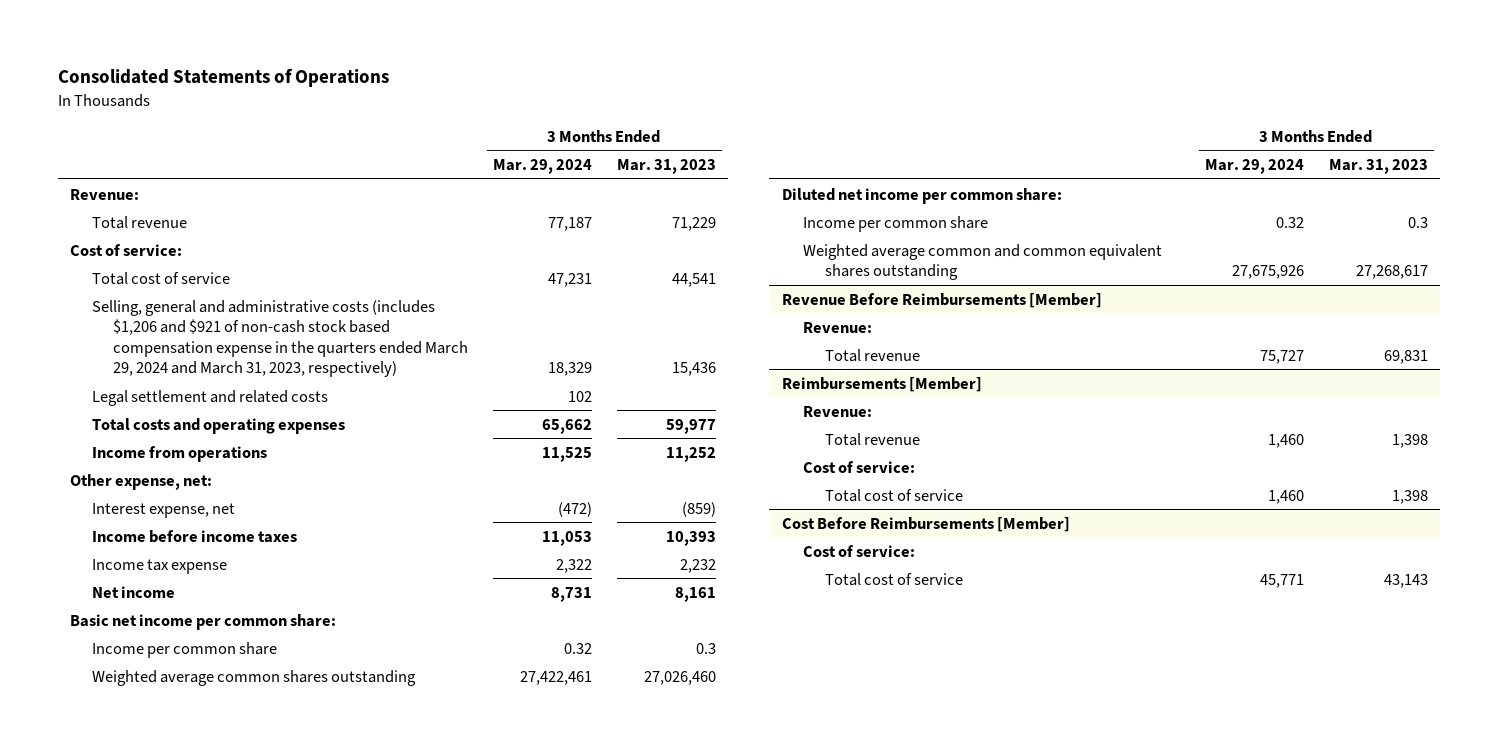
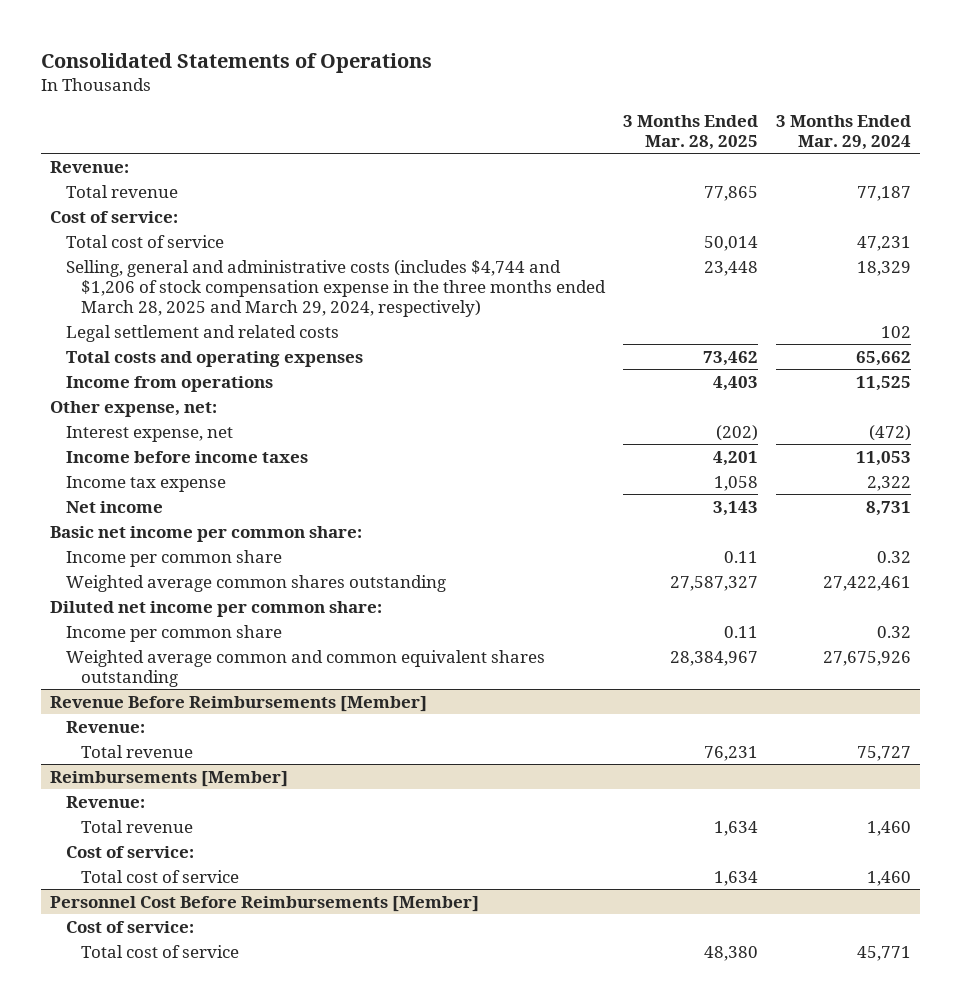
[616,159,716,175] Mar. 31, 2023 -> none
none -> [623,114,759,150] 3 Months Ended Mar. 28, 2025
[91,299,469,378] Selling, general and administrative costs (includes $1,206 and $921 of non-cash stock based compensation expense in the quarters ended March 29, 2024 and March 31, 2023, respectively) -> [65,259,607,317] Selling, general and administrative costs (includes $4,744 and $1,206 of stock compensation expense in the three months ended March 28, 2025 and March 29, 2024, respectively)
[781,516,1070,532] Cost Before Reimbursements [Member] -> [49,895,479,912] Personnel Cost Before Reimbursements [Member]

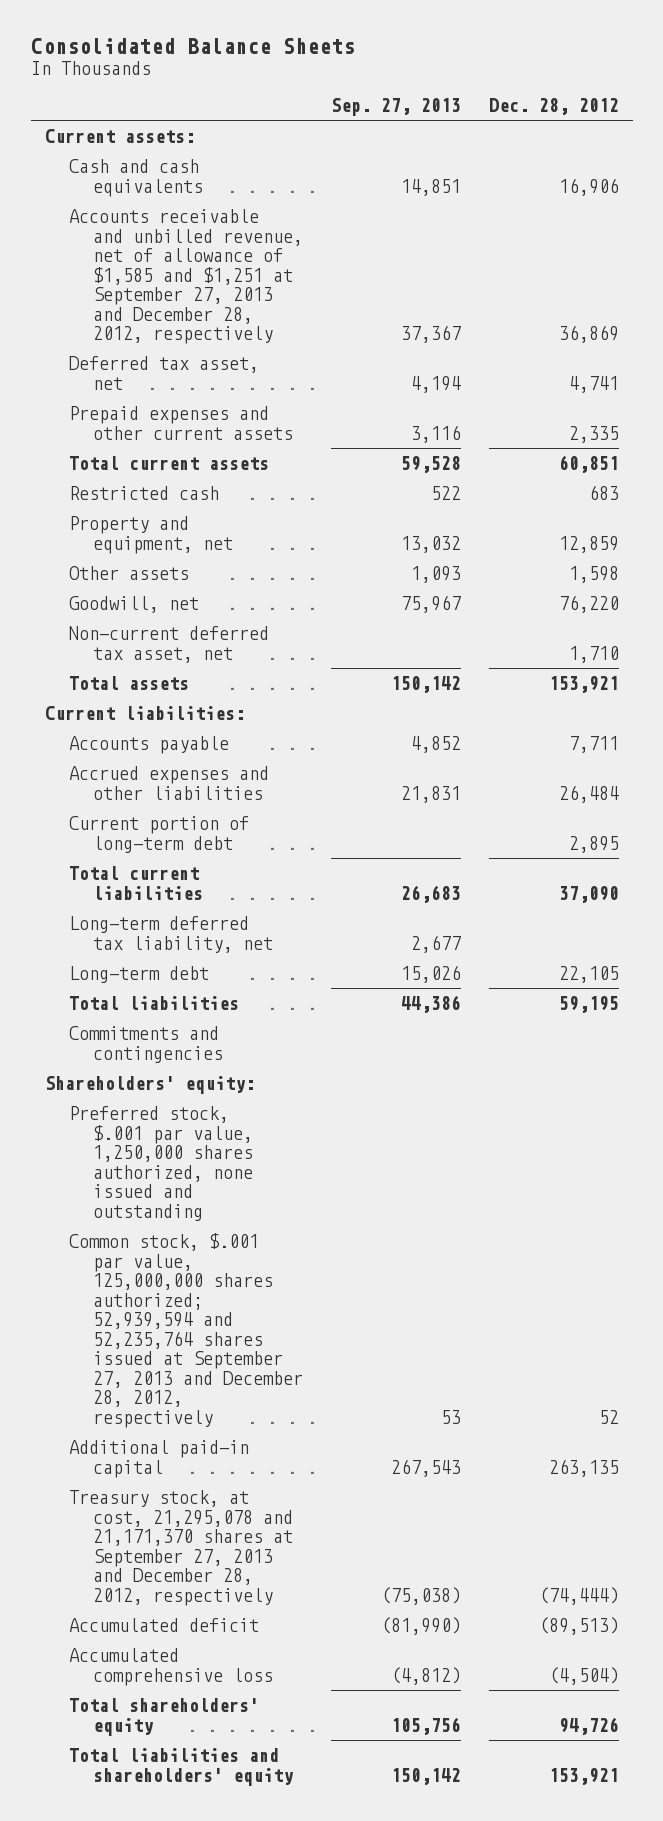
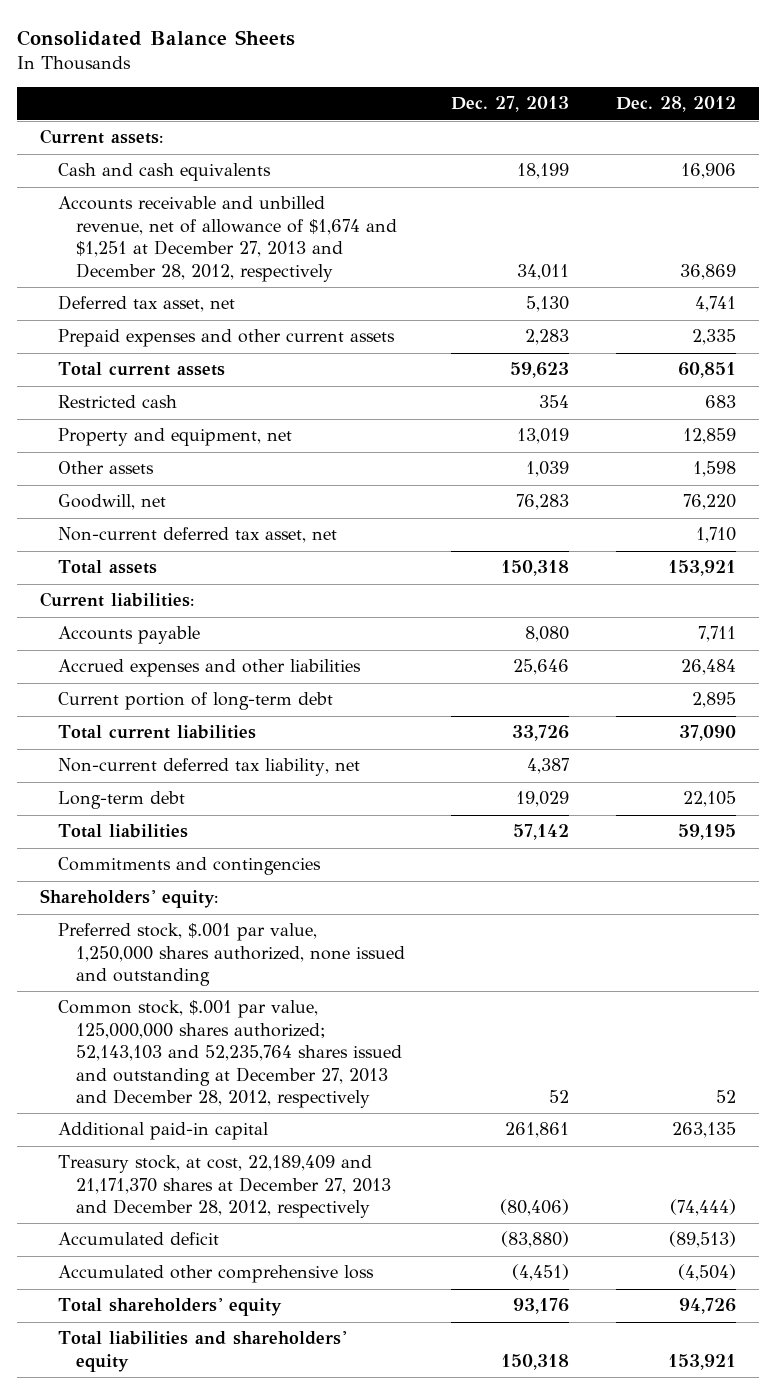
[330,97,461,116] Sep. 27, 2013 -> none
none -> [451,96,570,113] Dec. 27, 2013
[68,209,303,345] Accounts receivable and unbilled revenue, net of allowance of $1,585 and $1,251 at September 27, 2013 and December 28, 2012, respectively -> [58,196,398,282] Accounts receivable and unbilled revenue, net of allowance of $1,674 and $1,251 at December 27, 2013 and December 28, 2012, respectively
[68,916,273,953] Long-term deferred tax liability, net -> [58,758,361,777] Non-current deferred tax liability, net
[68,1233,303,1428] Common stock, $.001 par value, 125,000,000 shares authorized; 52,939,594 and 52,235,764 shares issued at September 27, 2013 and December 28, 2012, respectively -> [58,1000,403,1109] Common stock, $.001 par value, 125,000,000 shares authorized; 52,143,103 and 52,235,764 shares issued and outstanding at December 27, 2013 and December 28, 2012, respectively
[68,1490,293,1606] Treasury stock, at cost, 21,295,078 and 21,171,370 shares at September 27, 2013 and December 28, 2012, respectively -> [58,1155,392,1219] Treasury stock, at cost, 22,189,409 and 21,171,370 shares at December 27, 2013 and December 28, 2012, respectively
[68,1648,273,1686] Accumulated comprehensive loss -> [58,1265,375,1284] Accumulated other comprehensive loss

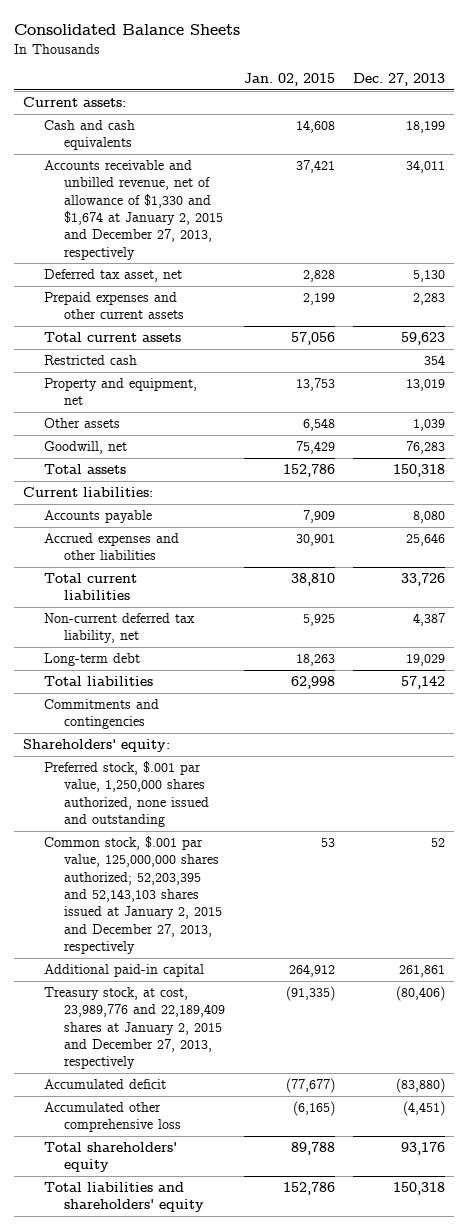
[615,96,736,113] Dec. 28, 2012 -> none
none -> [243,73,335,87] Jan. 02, 2015
[58,196,398,282] Accounts receivable and unbilled revenue, net of allowance of $1,674 and $1,251 at December 27, 2013 and December 28, 2012, respectively -> [43,160,224,260] Accounts receivable and unbilled revenue, net of allowance of $1,330 and $1,674 at January 2, 2015 and December 27, 2013, respectively
[58,527,338,544] Non-current deferred tax asset, net -> none
[58,692,334,711] Current portion of long-term debt -> none
[58,1000,403,1109] Common stock, $.001 par value, 125,000,000 shares authorized; 52,143,103 and 52,235,764 shares issued and outstanding at December 27, 2013 and December 28, 2012, respectively -> [43,836,223,954] Common stock, $.001 par value, 125,000,000 shares authorized; 52,203,395 and 52,143,103 shares issued at January 2, 2015 and December 27, 2013, respectively
[58,1155,392,1219] Treasury stock, at cost, 22,189,409 and 21,171,370 shares at December 27, 2013 and December 28, 2012, respectively -> [43,987,226,1070] Treasury stock, at cost, 23,989,776 and 22,189,409 shares at January 2, 2015 and December 27, 2013, respectively

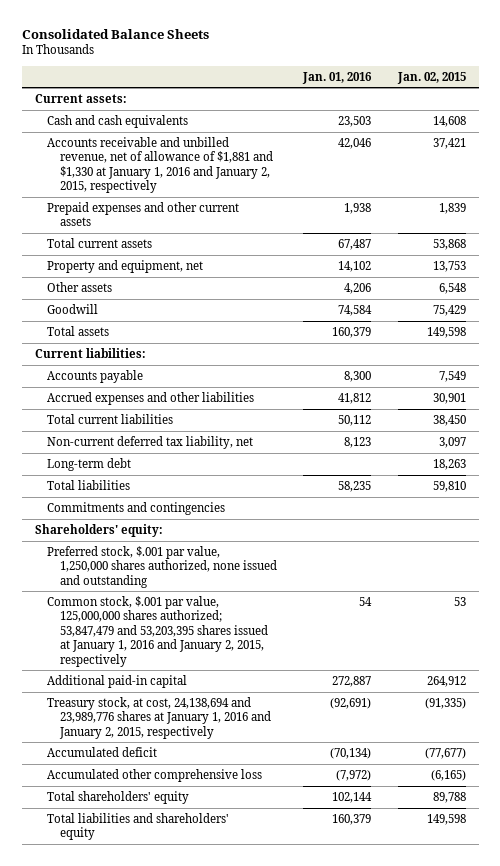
[352,73,445,87] Dec. 27, 2013 -> none
none -> [302,71,373,84] Jan. 01, 2016
[43,269,182,283] Deferred tax asset, net -> none
[43,355,137,366] Restricted cash -> none
[43,160,224,260] Accounts receivable and unbilled revenue, net of allowance of $1,330 and $1,674 at January 2, 2015 and December 27, 2013, respectively -> [47,136,273,194] Accounts receivable and unbilled revenue, net of allowance of $1,881 and $1,330 at January 1, 2016 and January 2, 2015, respectively
[302,293,335,306] 2,199 -> [438,202,466,214] 1,839
[290,332,335,346] 57,056 -> [432,238,466,250] 53,868
[43,441,127,455] Goodwill, net -> [47,303,99,314] Goodwill
[282,464,335,478] 152,786 -> [426,326,466,338] 149,598
[302,510,335,524] 7,909 -> [438,370,466,382] 7,549
[290,573,335,587] 38,810 -> [432,414,466,426] 38,450
[302,614,335,627] 5,925 -> [438,436,466,448] 3,097
[290,676,335,690] 62,998 -> [432,480,466,492] 59,810
[43,836,223,954] Common stock, $.001 par value, 125,000,000 shares authorized; 52,203,395 and 52,143,103 shares issued at January 2, 2015 and December 27, 2013, respectively -> [47,595,268,667] Common stock, $.001 par value, 125,000,000 shares authorized; 53,847,479 and 53,203,395 shares issued at January 1, 2016 and January 2, 2015, respectively
[43,987,226,1070] Treasury stock, at cost, 23,989,776 and 22,189,409 shares at January 2, 2015 and December 27, 2013, respectively -> [47,696,271,739] Treasury stock, at cost, 24,138,694 and 23,989,776 shares at January 1, 2016 and January 2, 2015, respectively
[282,1182,335,1196] 152,786 -> [426,813,466,825] 149,598

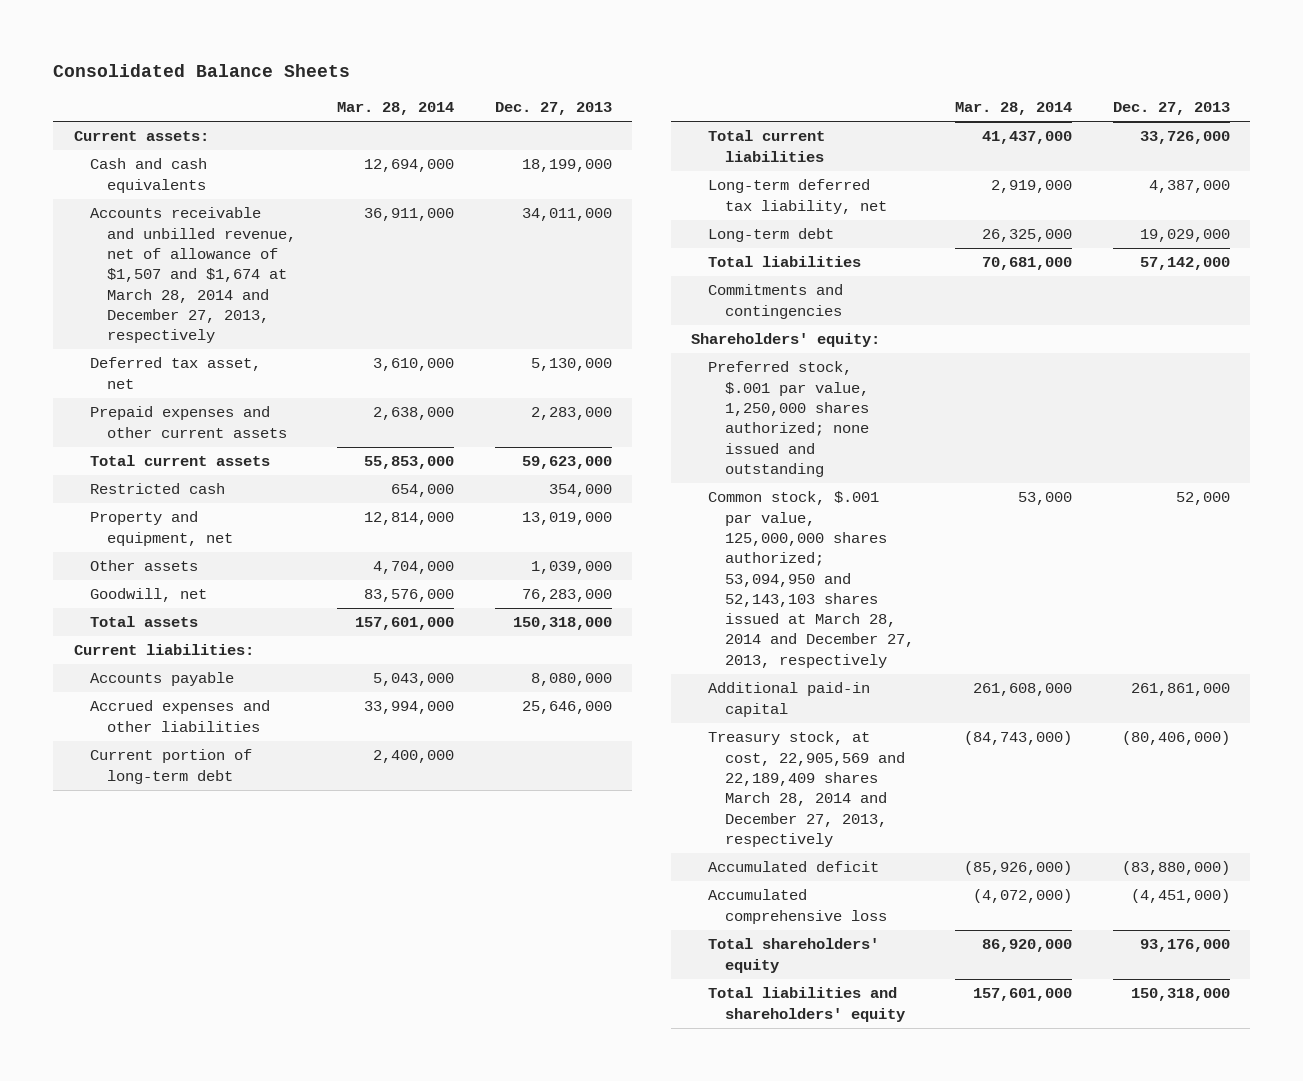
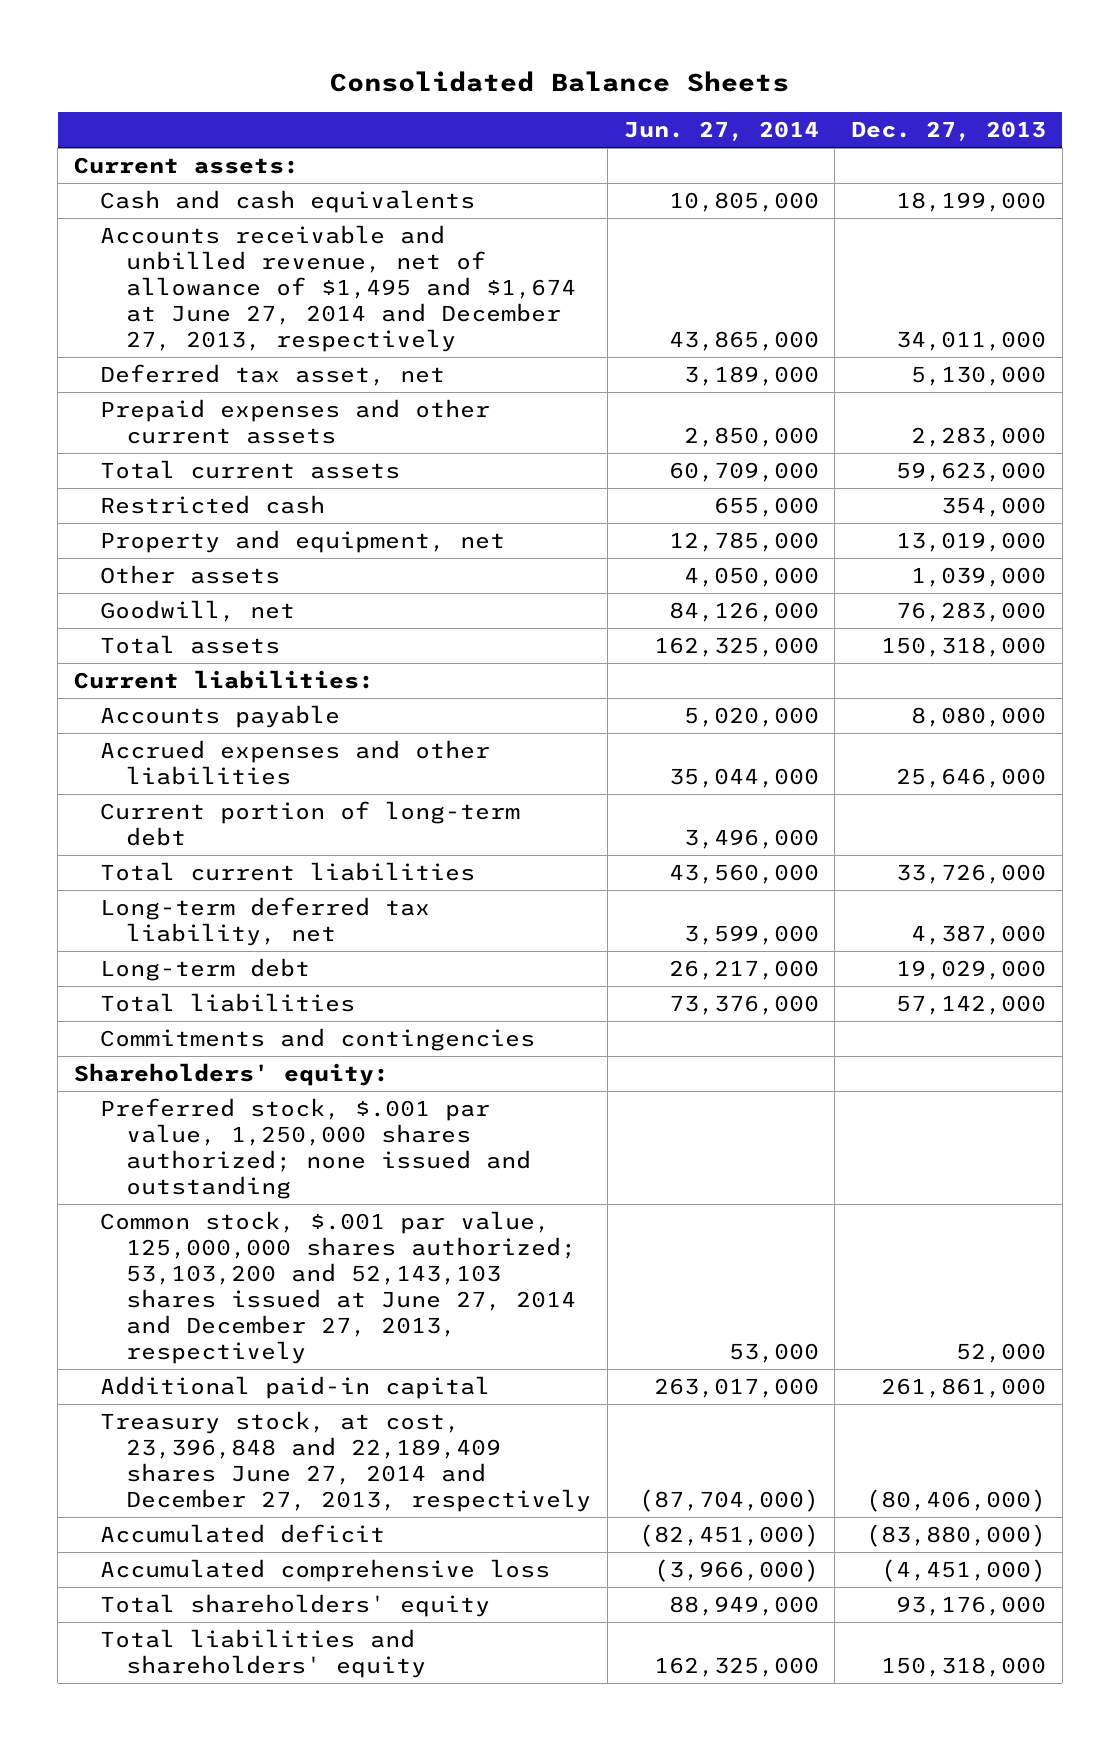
[336,102,454,116] Mar. 28, 2014 -> none
none -> [623,121,819,142] Jun. 27, 2014
[90,207,297,344] Accounts receivable and unbilled revenue, net of allowance of $1,507 and $1,674 at March 28, 2014 and December 27, 2013, respectively -> [100,224,577,353] Accounts receivable and unbilled revenue, net of allowance of $1,495 and $1,674 at June 27, 2014 and December 27, 2013, respectively
[708,491,915,668] Common stock, $.001 par value, 125,000,000 shares authorized; 53,094,950 and 52,143,103 shares issued at March 28, 2014 and December 27, 2013, respectively -> [100,1210,577,1365] Common stock, $.001 par value, 125,000,000 shares authorized; 53,103,200 and 52,143,103 shares issued at June 27, 2014 and December 27, 2013, respectively
[708,731,906,847] Treasury stock, at cost, 22,905,569 and 22,189,409 shares March 28, 2014 and December 27, 2013, respectively -> [100,1410,592,1513] Treasury stock, at cost, 23,396,848 and 22,189,409 shares June 27, 2014 and December 27, 2013, respectively

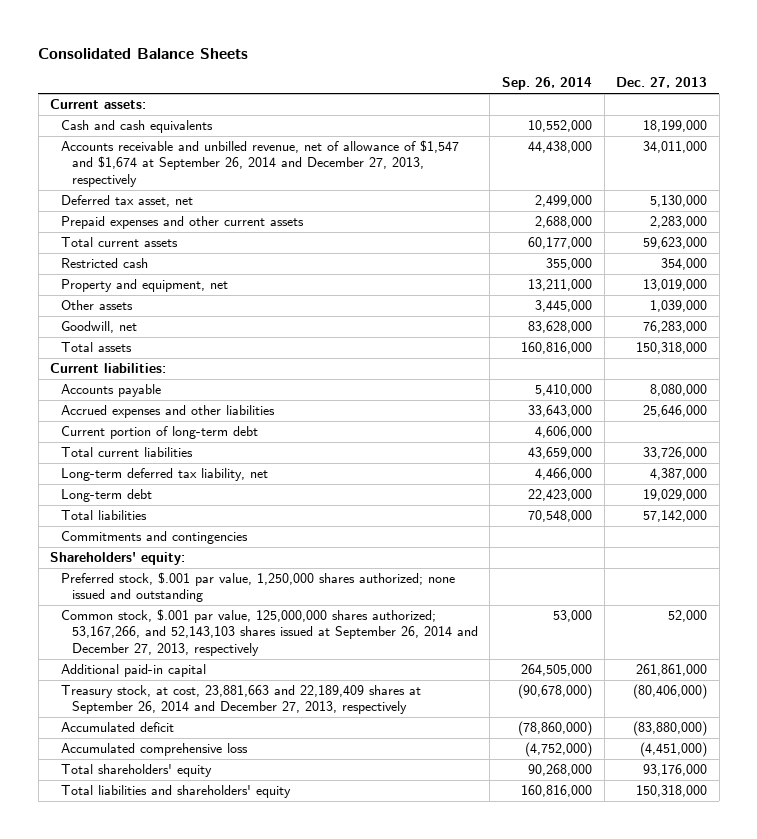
[623,121,819,142] Jun. 27, 2014 -> none
none -> [501,77,592,91] Sep. 26, 2014
[100,224,577,353] Accounts receivable and unbilled revenue, net of allowance of $1,495 and $1,674 at June 27, 2014 and December 27, 2013, respectively -> [60,140,459,187] Accounts receivable and unbilled revenue, net of allowance of $1,547 and $1,674 at September 26, 2014 and December 27, 2013, respectively
[100,1210,577,1365] Common stock, $.001 par value, 125,000,000 shares authorized; 53,103,200 and 52,143,103 shares issued at June 27, 2014 and December 27, 2013, respectively -> [60,609,478,656] Common stock, $.001 par value, 125,000,000 shares authorized; 53,167,266, and 52,143,103 shares issued at September 26, 2014 and December 27, 2013, respectively
[100,1410,592,1513] Treasury stock, at cost, 23,396,848 and 22,189,409 shares June 27, 2014 and December 27, 2013, respectively -> [60,685,421,715] Treasury stock, at cost, 23,881,663 and 22,189,409 shares at September 26, 2014 and December 27, 2013, respectively

